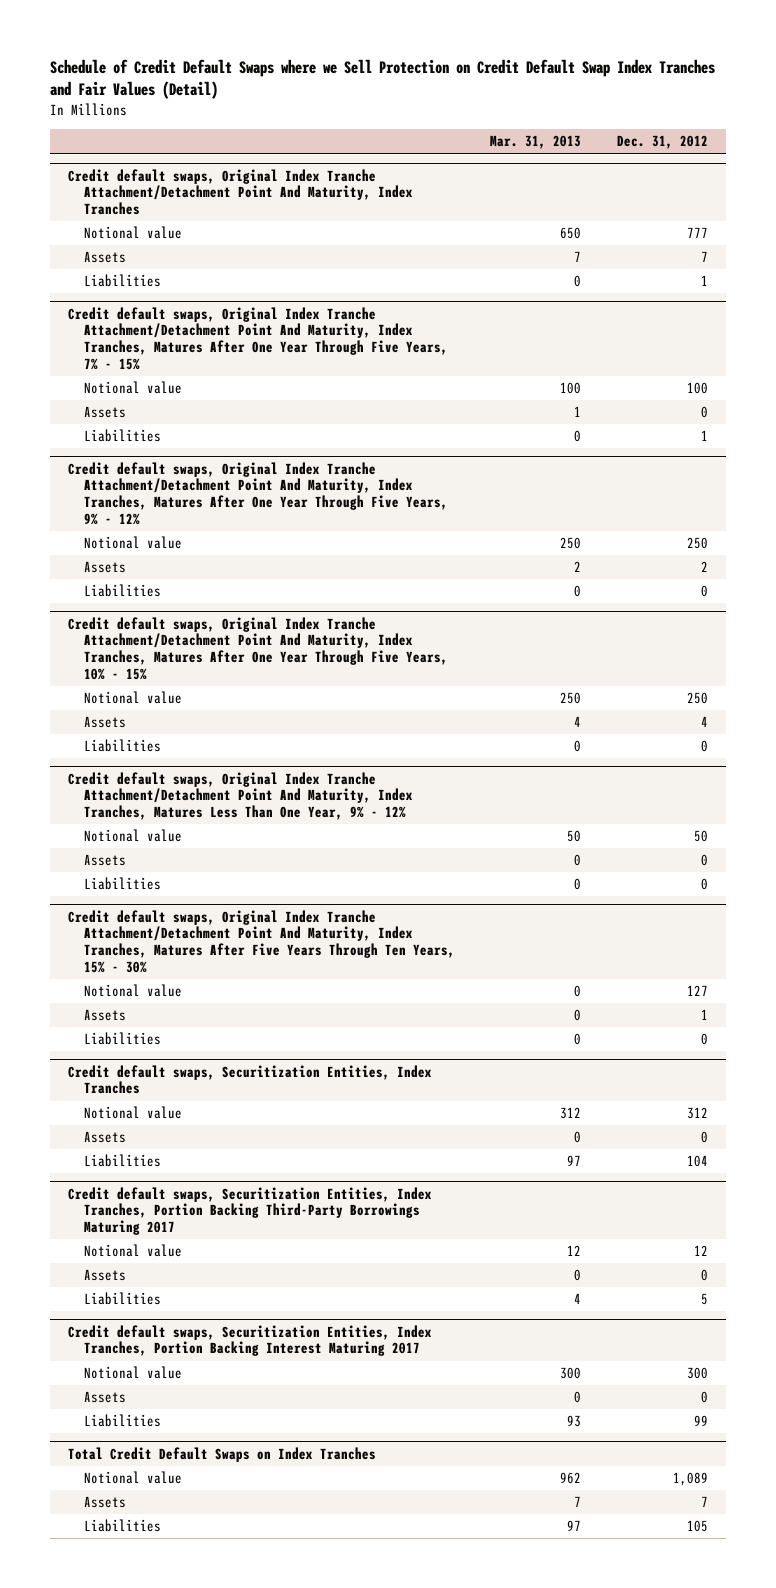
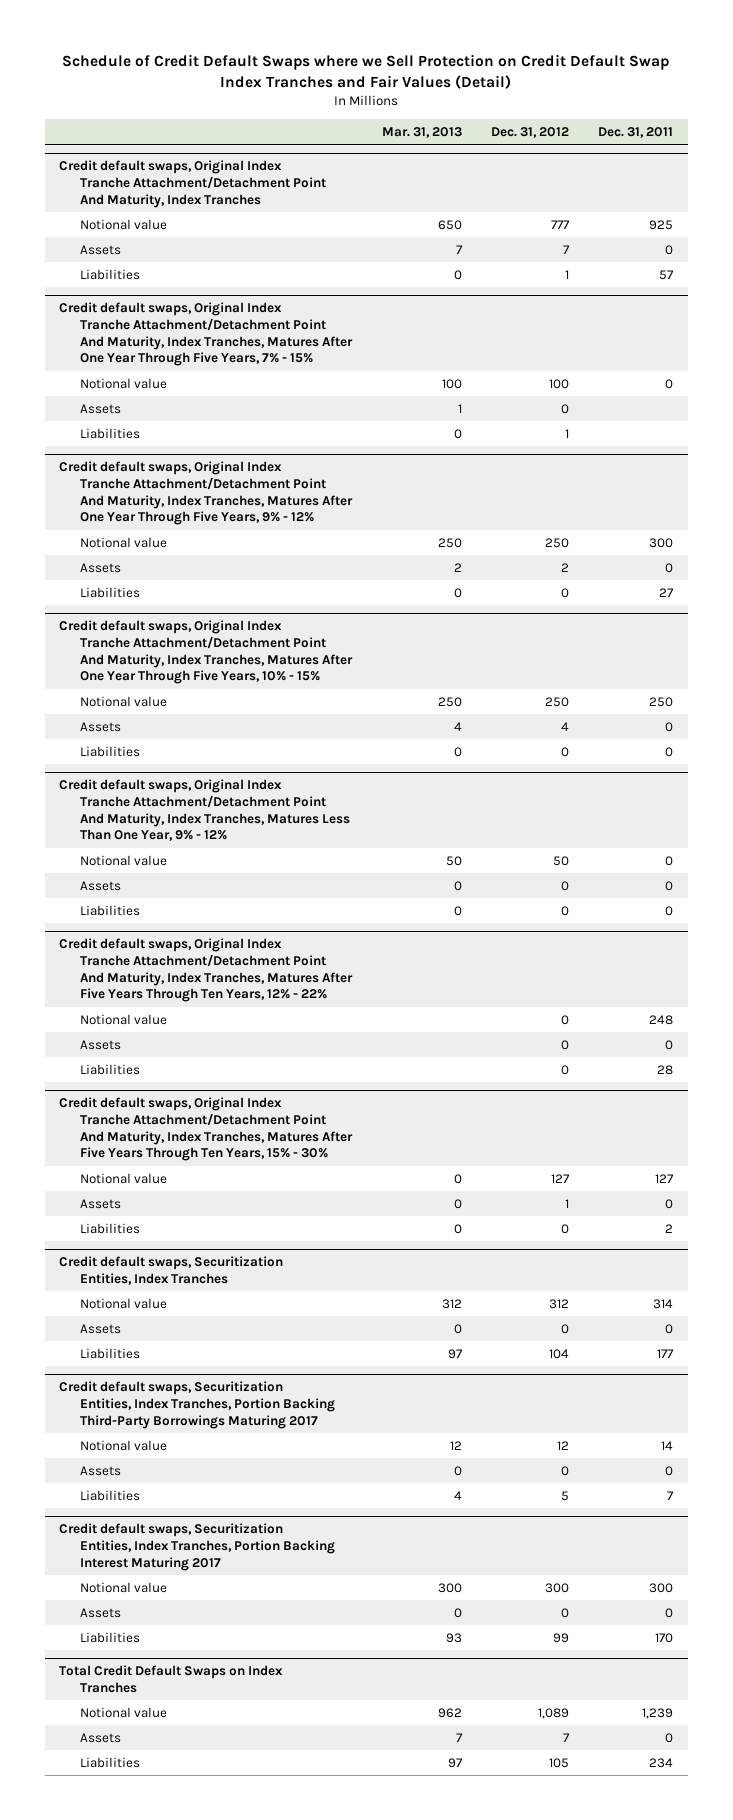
none -> [598,126,674,138] Dec. 31, 2011
none -> [59,938,354,1003] Credit default swaps, Original Index Tranche Attachment/Detachment Point And Maturity, Index Tranches, Matures After Five Years Through Ten Years, 12% - 22%
none -> [80,1013,168,1025] Notional value
none -> [80,1039,122,1050] Assets
none -> [80,1063,141,1075] Liabilities

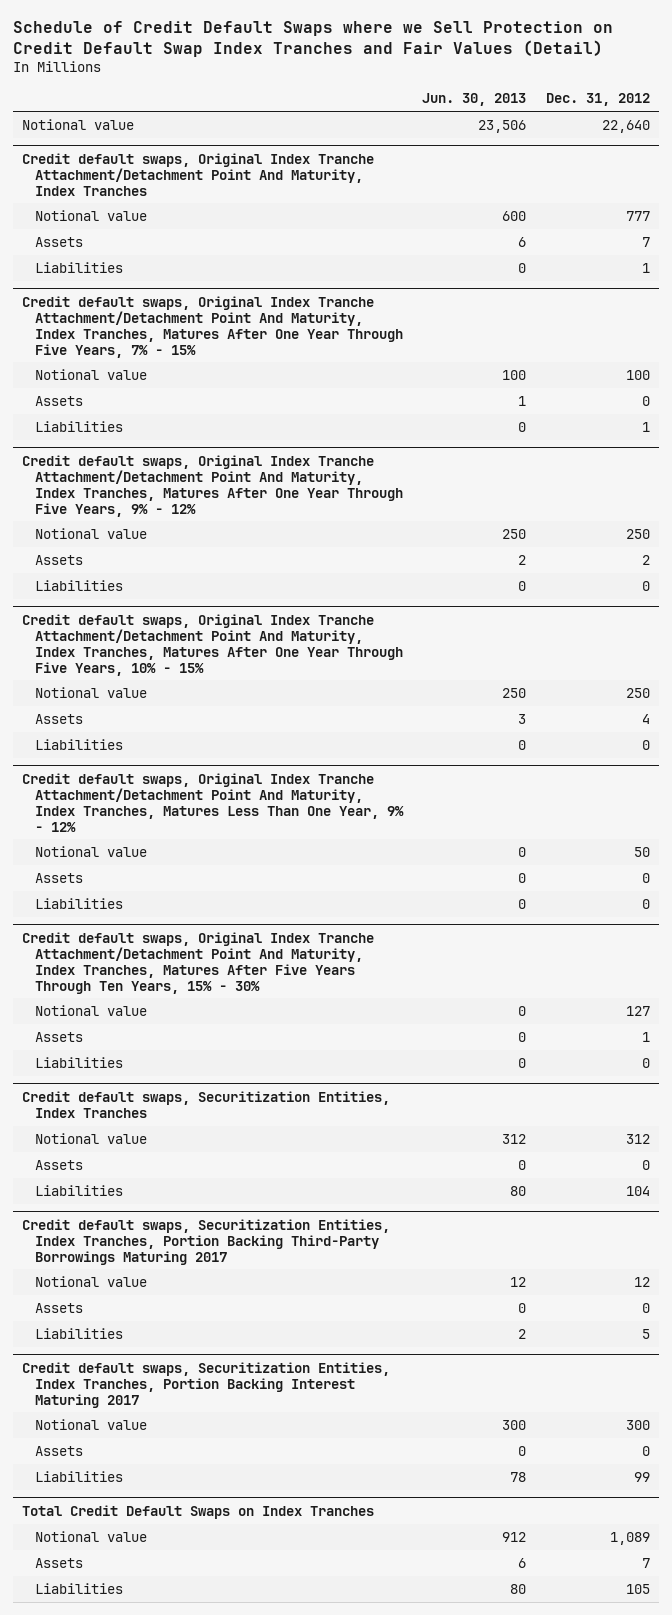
[381,126,462,138] Mar. 31, 2013 -> none
[598,126,674,138] Dec. 31, 2011 -> none
none -> [422,93,527,107] Jun. 30, 2013
none -> [22,118,135,130] Notional value
[59,938,354,1003] Credit default swaps, Original Index Tranche Attachment/Detachment Point And Maturity, Index Tranches, Matures After Five Years Through Ten Years, 12% - 22% -> none
[80,1013,168,1025] Notional value -> none
[80,1039,122,1050] Assets -> none
[80,1063,141,1075] Liabilities -> none

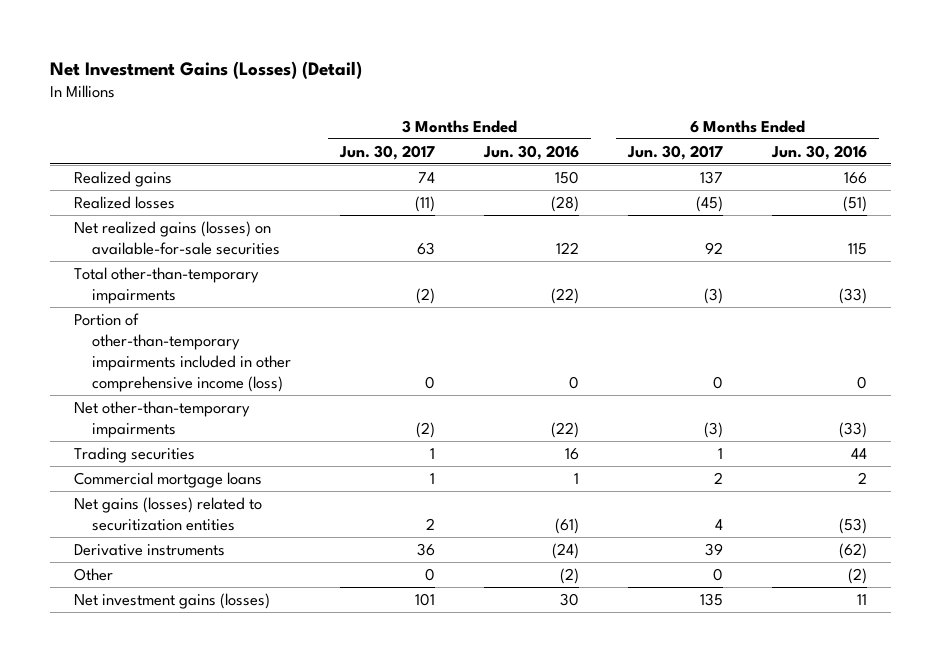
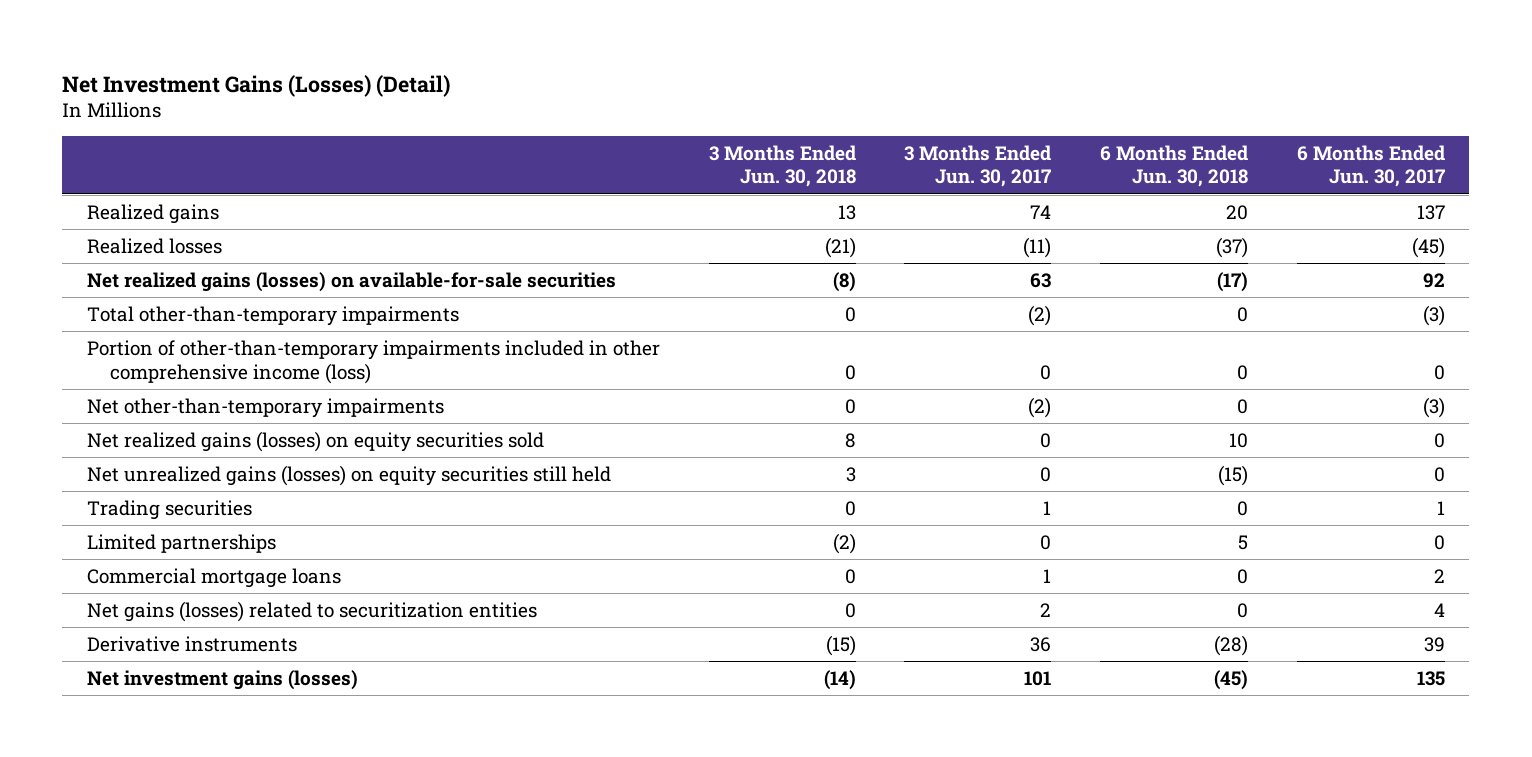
[483,144,580,160] Jun. 30, 2016 -> none
[771,144,868,160] Jun. 30, 2016 -> none
none -> [708,144,856,188] 3 Months Ended Jun. 30, 2018
none -> [1100,144,1249,188] 6 Months Ended Jun. 30, 2018
none -> [86,430,544,452] Net realized gains (losses) on equity securities sold
none -> [86,464,611,486] Net unrealized gains (losses) on equity securities still held
none -> [86,533,276,553] Limited partnerships
[74,567,114,581] Other -> none

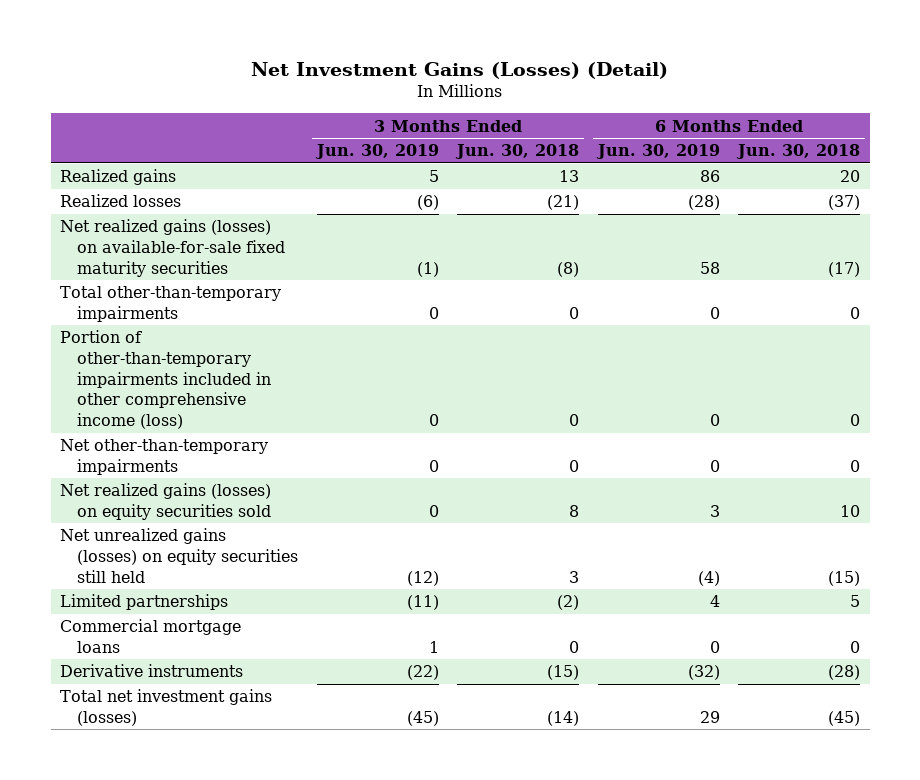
[904,144,1052,188] 3 Months Ended Jun. 30, 2017 -> none
[1297,144,1446,188] 6 Months Ended Jun. 30, 2017 -> none
none -> [314,144,439,160] Jun. 30, 2019
none -> [595,144,720,160] Jun. 30, 2019
[86,271,616,292] Net realized gains (losses) on available-for-sale securities -> [60,219,286,277] Net realized gains (losses) on available-for-sale fixed maturity securities
[86,499,252,520] Trading securities -> none
[86,600,537,622] Net gains (losses) related to securitization entities -> none
[86,669,358,690] Net investment gains (losses) -> [60,689,273,726] Total net investment gains (losses)

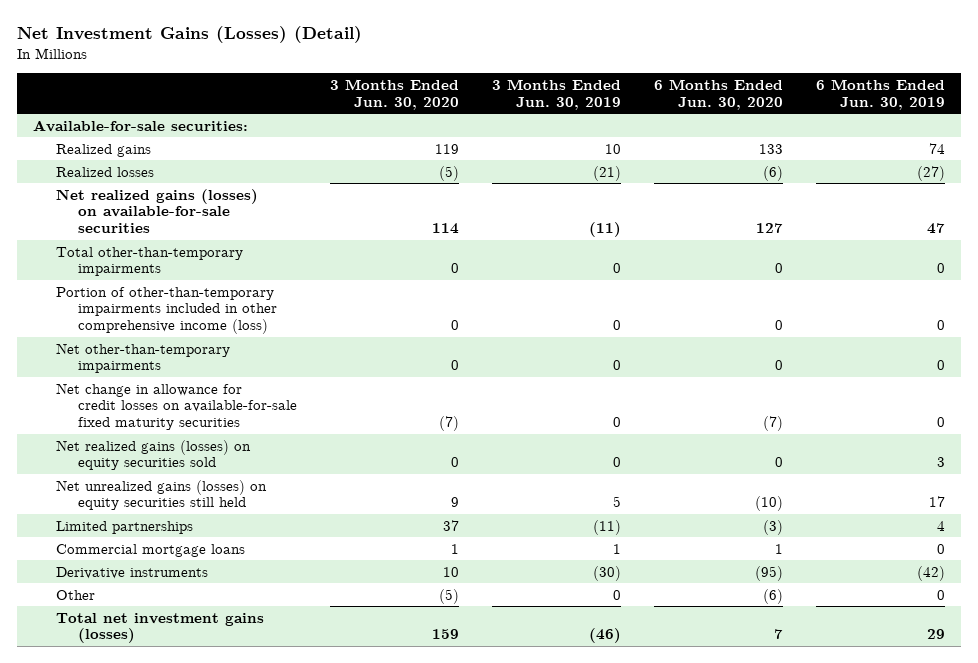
[455,144,580,160] Jun. 30, 2018 -> none
[736,144,861,160] Jun. 30, 2018 -> none
none -> [330,78,460,110] 3 Months Ended Jun. 30, 2020
none -> [653,78,783,110] 6 Months Ended Jun. 30, 2020
none -> [33,119,249,132] Available-for-sale securities:
[428,170,439,183] 5 -> [605,143,622,154] 10
[699,170,720,183] 86 -> [928,142,945,154] 74
[416,195,439,211] (6) -> [593,165,622,181] (21)
[687,195,720,211] (28) -> [916,165,945,181] (27)
[60,219,286,277] Net realized gains (losses) on available-for-sale fixed maturity securities -> [55,188,258,233] Net realized gains (losses) on available-for-sale securities
[416,261,439,277] (1) -> [589,221,622,237] (11)
[699,261,720,274] 58 -> [926,222,945,234] 47
none -> [55,382,298,430] Net change in allowance for credit losses on available-for-sale fixed maturity securities
[406,570,439,586] (12) -> [613,496,622,508] 5
[697,570,720,586] (4) -> [928,496,945,508] 17
[406,665,439,681] (22) -> [593,565,622,581] (30)
[687,665,720,681] (32) -> [916,565,945,581] (42)
none -> [55,589,95,600] Other
[406,710,439,726] (45) -> [589,628,622,644] (46)

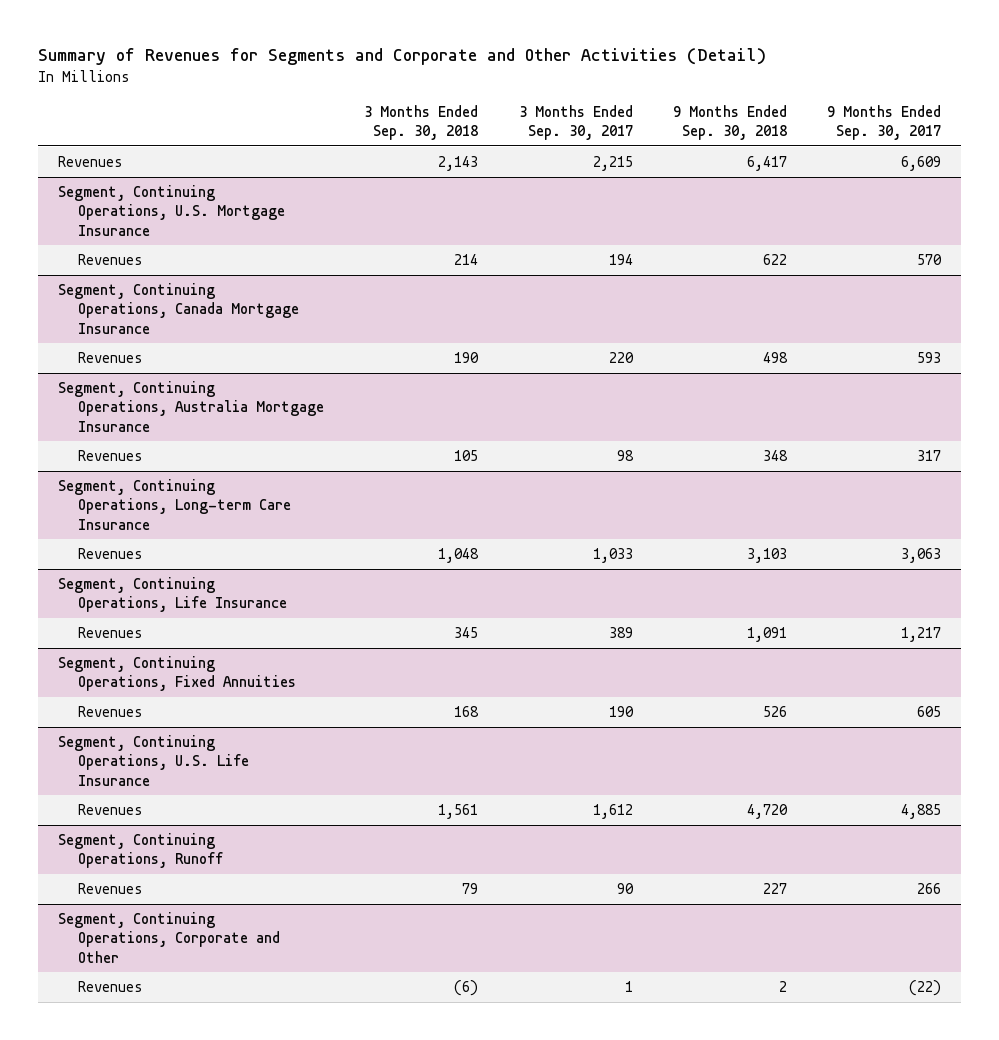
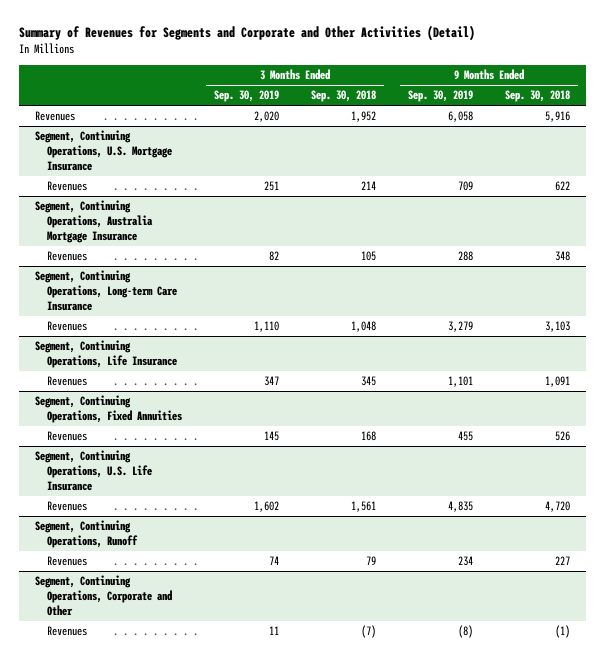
[518,104,633,141] 3 Months Ended Sep. 30, 2017 -> none
[827,104,942,141] 9 Months Ended Sep. 30, 2017 -> none
none -> [214,90,280,103] Sep. 30, 2019
none -> [407,90,473,103] Sep. 30, 2019
[438,156,479,172] 2,143 -> [351,111,377,123] 1,952
[746,156,787,172] 6,417 -> [544,111,570,123] 5,916
[58,283,300,334] Segment, Continuing Operations, Canada Mortgage Insurance -> none
[78,352,144,364] Revenues -> none
[454,980,479,997] (6) -> [361,625,377,639] (7)
[778,981,787,993] 2 -> [554,625,570,639] (1)

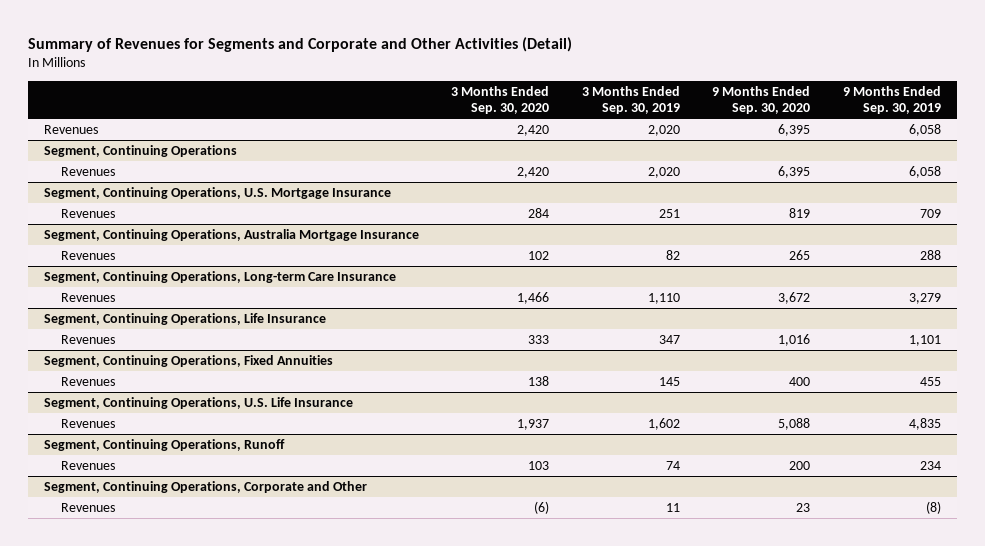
[311,90,377,103] Sep. 30, 2018 -> none
[504,90,570,103] Sep. 30, 2018 -> none
none -> [451,85,550,114] 3 Months Ended Sep. 30, 2020
none -> [712,85,811,114] 9 Months Ended Sep. 30, 2020
none -> [43,145,237,158] Segment, Continuing Operations
none -> [61,167,116,177] Revenues

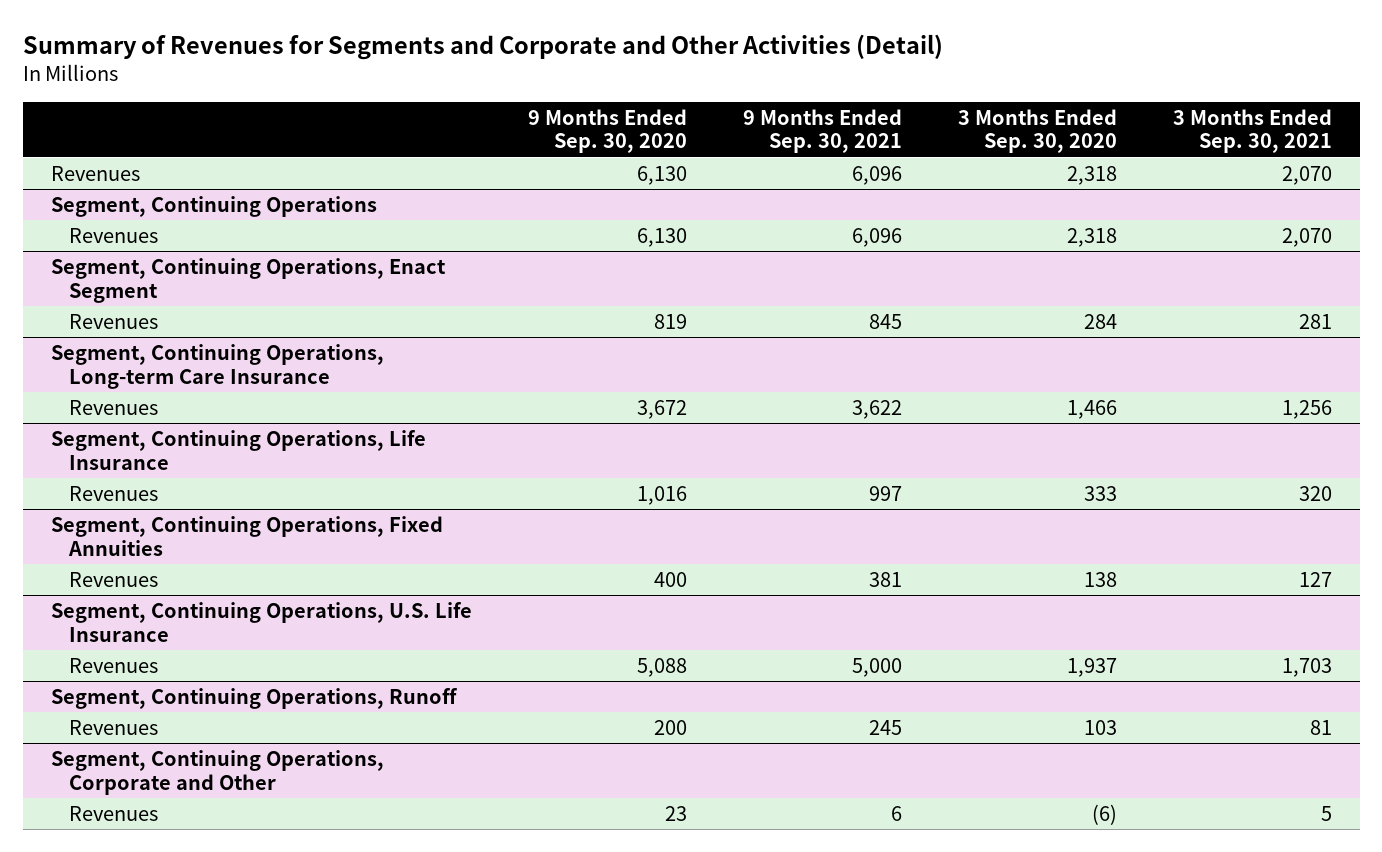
[581,85,680,114] 3 Months Ended Sep. 30, 2019 -> none
[842,85,941,114] 9 Months Ended Sep. 30, 2019 -> none
none -> [742,108,902,154] 9 Months Ended Sep. 30, 2021
none -> [1172,108,1332,154] 3 Months Ended Sep. 30, 2021
[517,125,550,137] 2,420 -> [1066,165,1117,185] 2,318
[778,124,811,137] 6,395 -> [636,165,687,185] 6,130
[43,187,391,200] Segment, Continuing Operations, U.S. Mortgage Insurance -> none
[517,167,550,179] 2,420 -> [1066,227,1117,247] 2,318
[778,166,811,179] 6,395 -> [636,227,687,247] 6,130
none -> [50,257,446,303] Segment, Continuing Operations, Enact Segment
[43,229,419,242] Segment, Continuing Operations, Australia Mortgage Insurance -> none
[61,251,116,261] Revenues -> none

